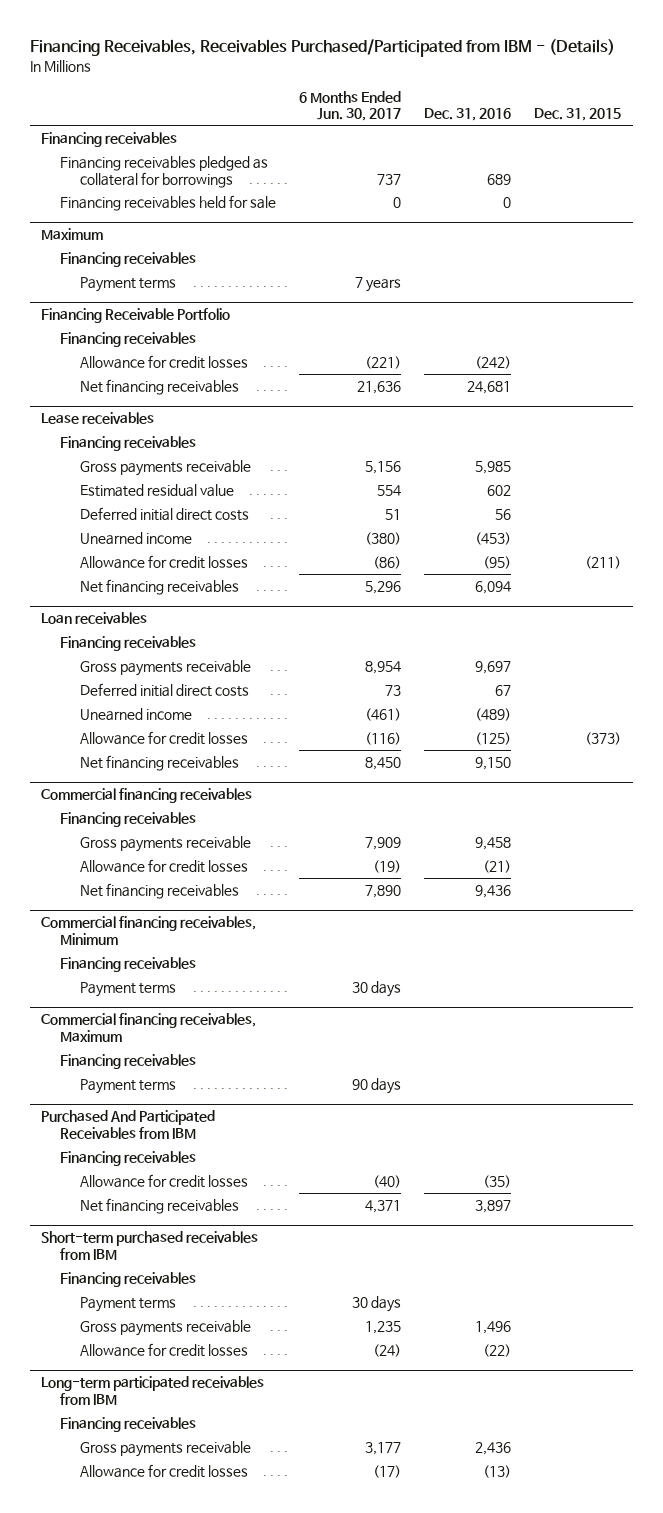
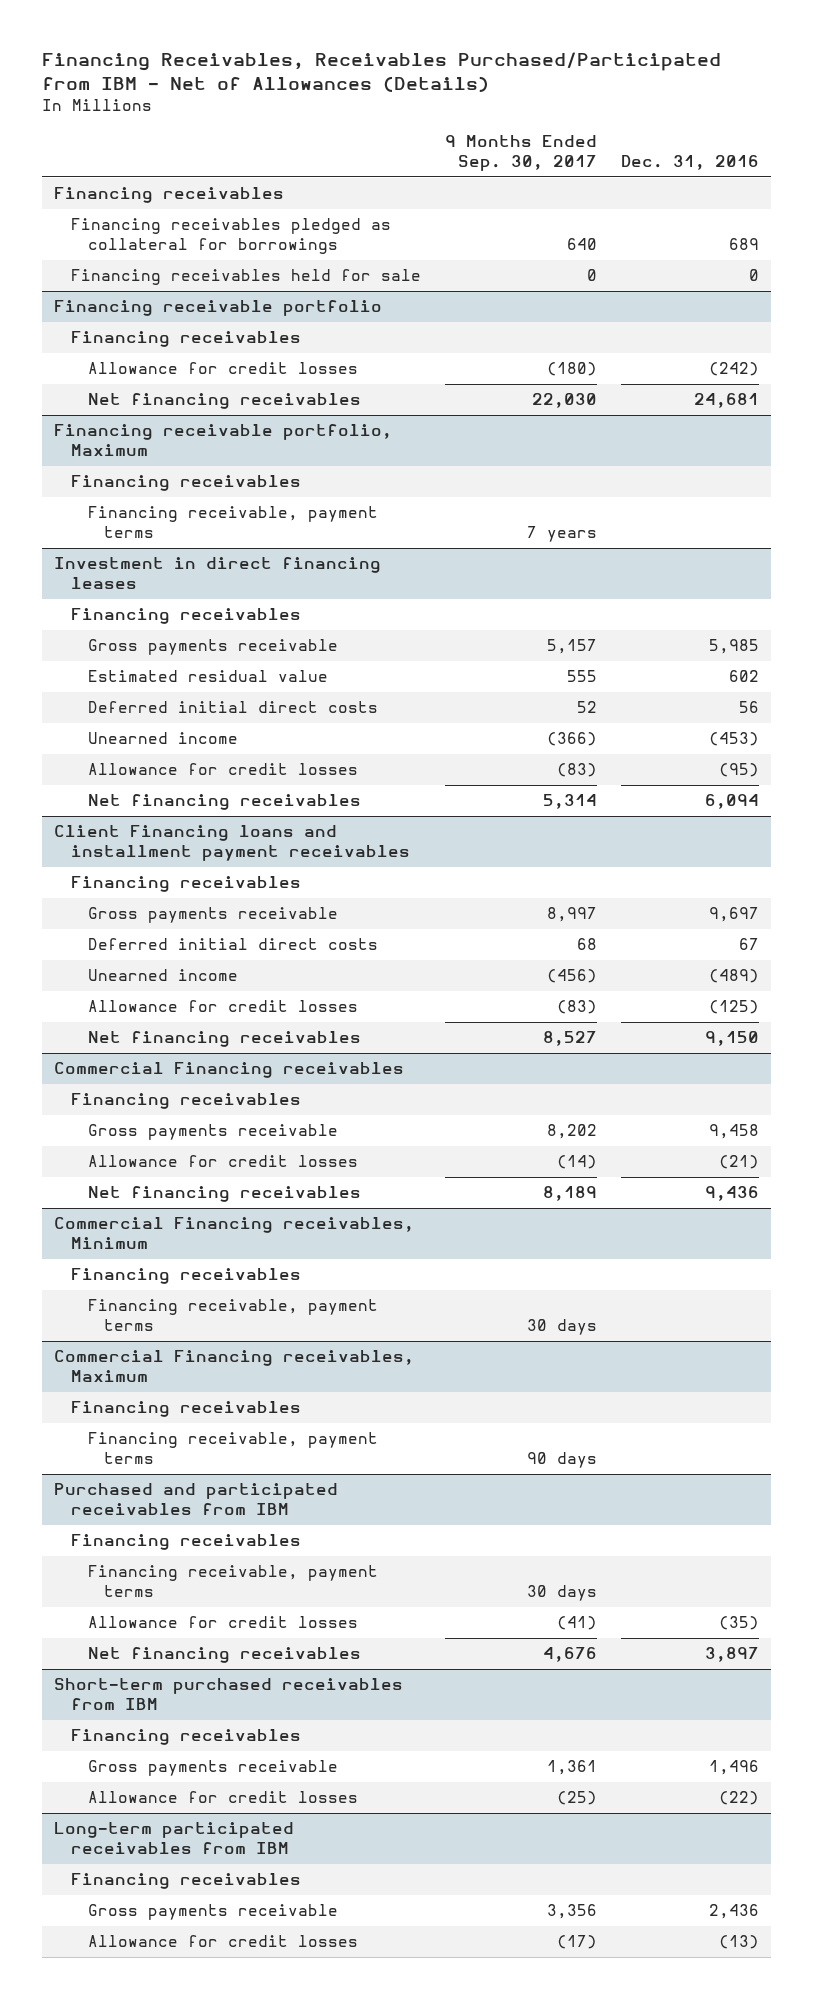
[29,38,615,57] Financing Receivables, Receivables Purchased/Participated from IBM - (Details) -> [42,52,722,93] Financing Receivables, Receivables Purchased/Participated from IBM - Net of Allowances (Details)
[299,90,402,122] 6 Months Ended Jun. 30, 2017 -> none
[534,108,622,122] Dec. 31, 2015 -> none
none -> [445,135,598,172] 9 Months Ended Sep. 30, 2017
[41,228,104,241] Maximum -> none
[60,251,197,267] Financing receivables -> none
[79,276,176,292] Payment terms -> none
[41,308,231,324] Financing Receivable Portfolio -> [54,300,383,317] Financing receivable portfolio
[41,412,155,425] Lease receivables -> none
none -> [54,424,393,457] Financing receivable portfolio, Maximum
none -> [87,506,378,539] Financing receivable, payment terms
none -> [54,557,382,590] Investment in direct financing leases
none -> [71,608,302,625] Financing receivables
[41,612,148,625] Loan receivables -> none
none -> [54,825,411,862] Client Financing loans and installment payment receivables
[41,788,253,804] Commercial financing receivables -> [54,1062,405,1079] Commercial Financing receivables
[41,916,257,946] Commercial financing receivables, Minimum -> [54,1217,415,1250] Commercial Financing receivables, Minimum
[79,981,176,997] Payment terms -> [87,1299,378,1332] Financing receivable, payment terms
[41,1013,257,1043] Commercial financing receivables, Maximum -> [54,1350,415,1383] Commercial Financing receivables, Maximum
[79,1078,176,1094] Payment terms -> [87,1432,378,1465] Financing receivable, payment terms
[41,1110,216,1140] Purchased And Participated Receivables from IBM -> [54,1483,339,1516] Purchased and participated receivables from IBM
none -> [87,1565,378,1598] Financing receivable, payment terms
[79,1296,176,1312] Payment terms -> none

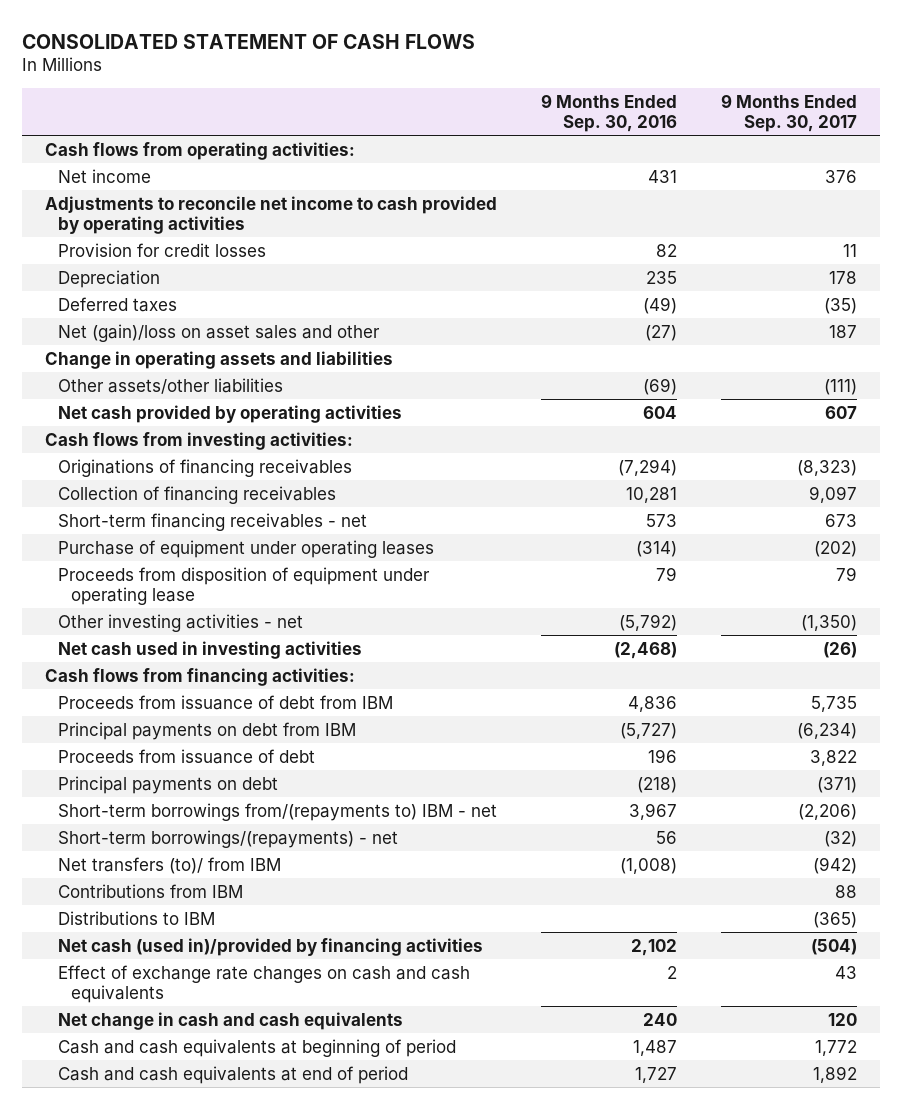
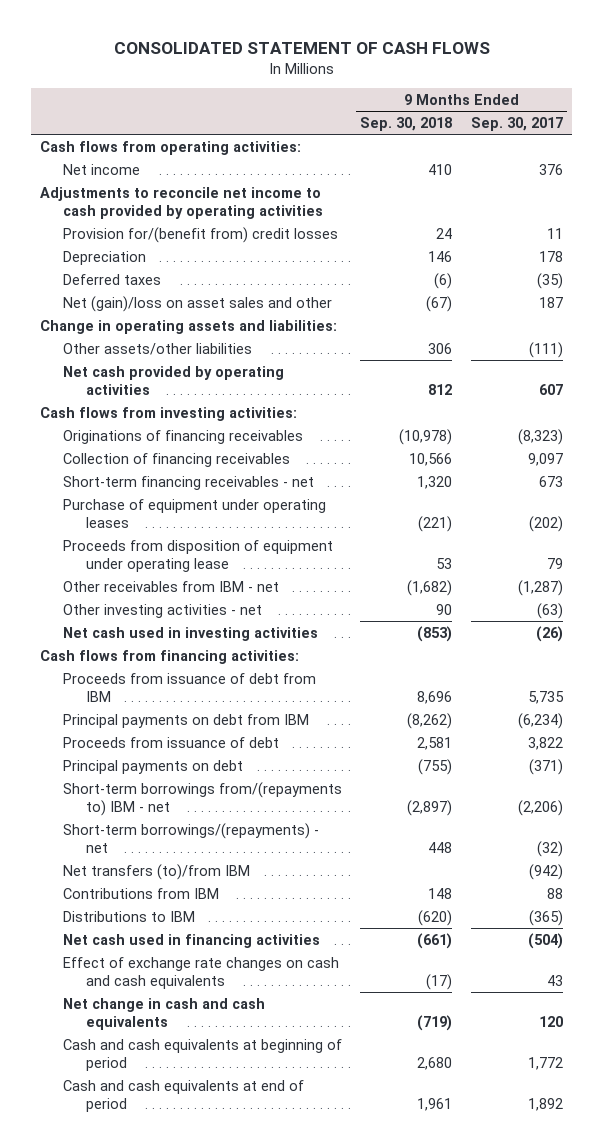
[541,93,678,132] 9 Months Ended Sep. 30, 2016 -> none
none -> [360,116,453,131] Sep. 30, 2018
[57,242,266,257] Provision for credit losses -> [62,226,338,243] Provision for/(benefit from) credit losses
[44,350,393,369] Change in operating assets and liabilities -> [40,319,338,334] Change in operating assets and liabilities:
none -> [62,580,279,592] Other receivables from IBM - net
[801,614,858,631] (1,350) -> [536,602,563,619] (63)
[57,856,281,874] Net transfers (to)/ from IBM -> [62,863,250,880] Net transfers (to)/from IBM
[57,937,483,956] Net cash (used in)/provided by financing activities -> [62,933,320,948] Net cash used in financing activities

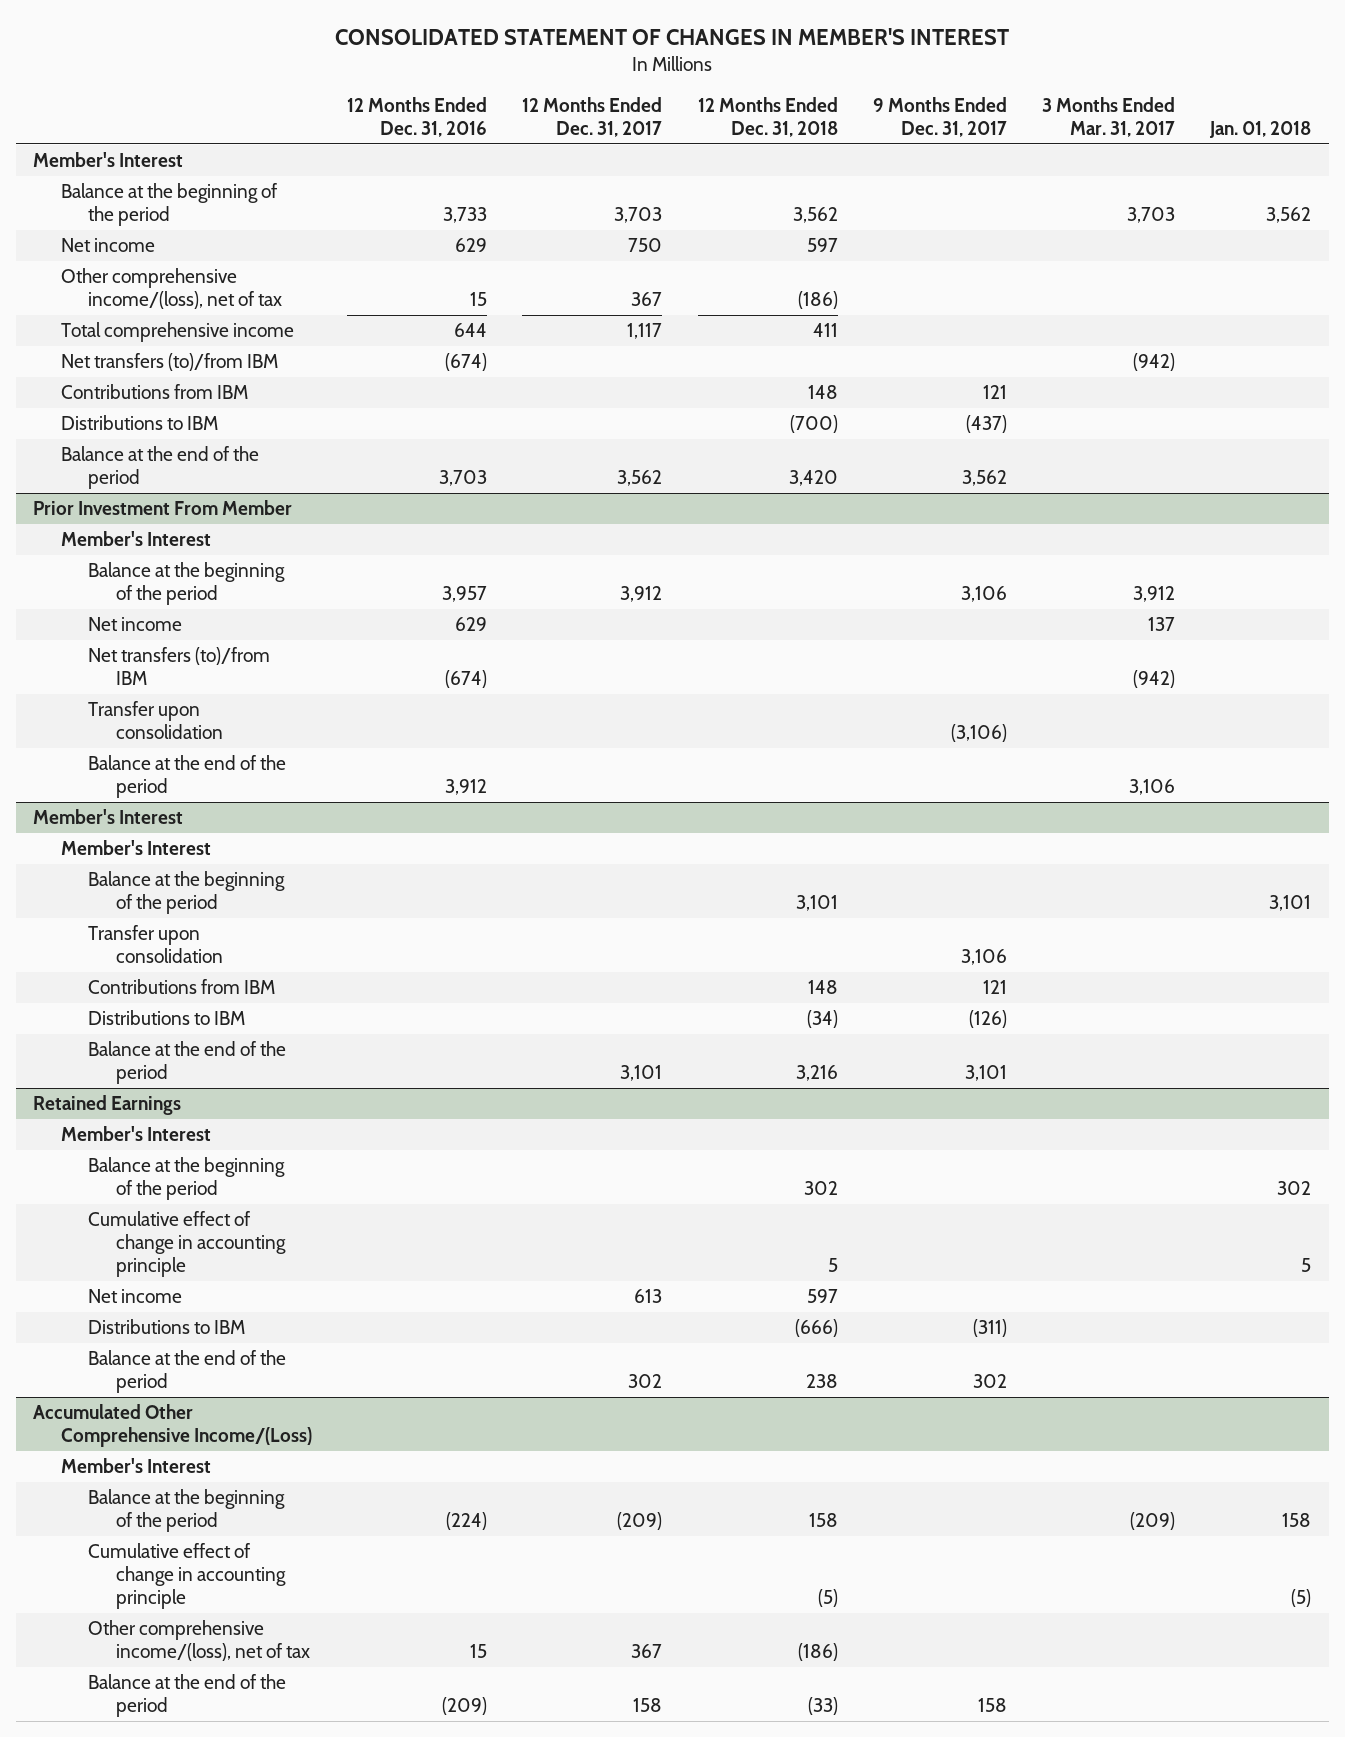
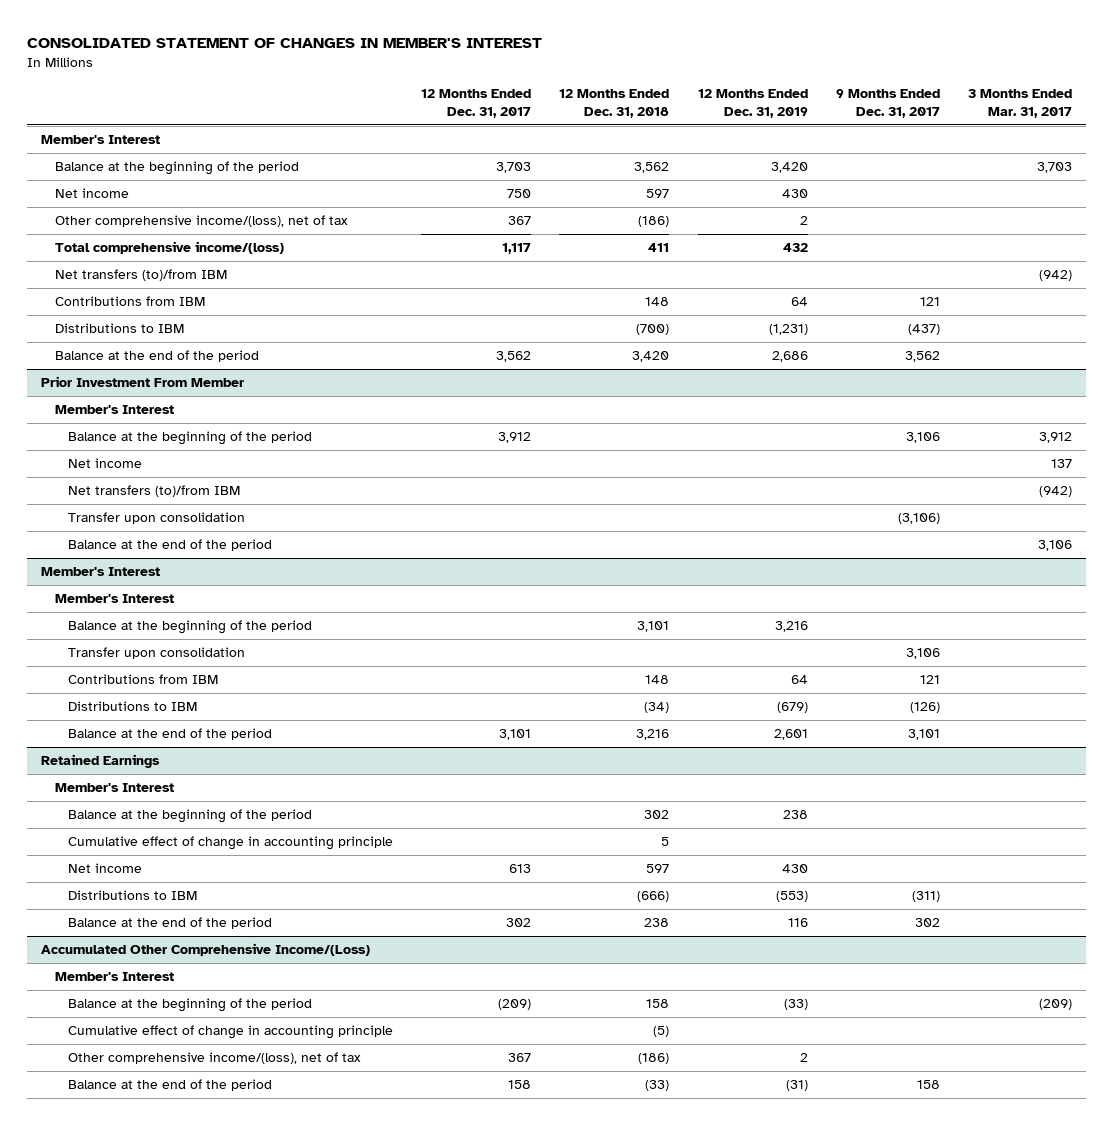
[347,96,488,137] 12 Months Ended Dec. 31, 2016 -> none
[1209,120,1312,138] Jan. 01, 2018 -> none
none -> [697,89,808,118] 12 Months Ended Dec. 31, 2019
[60,321,294,342] Total comprehensive income -> [54,241,284,255] Total comprehensive income/(loss)

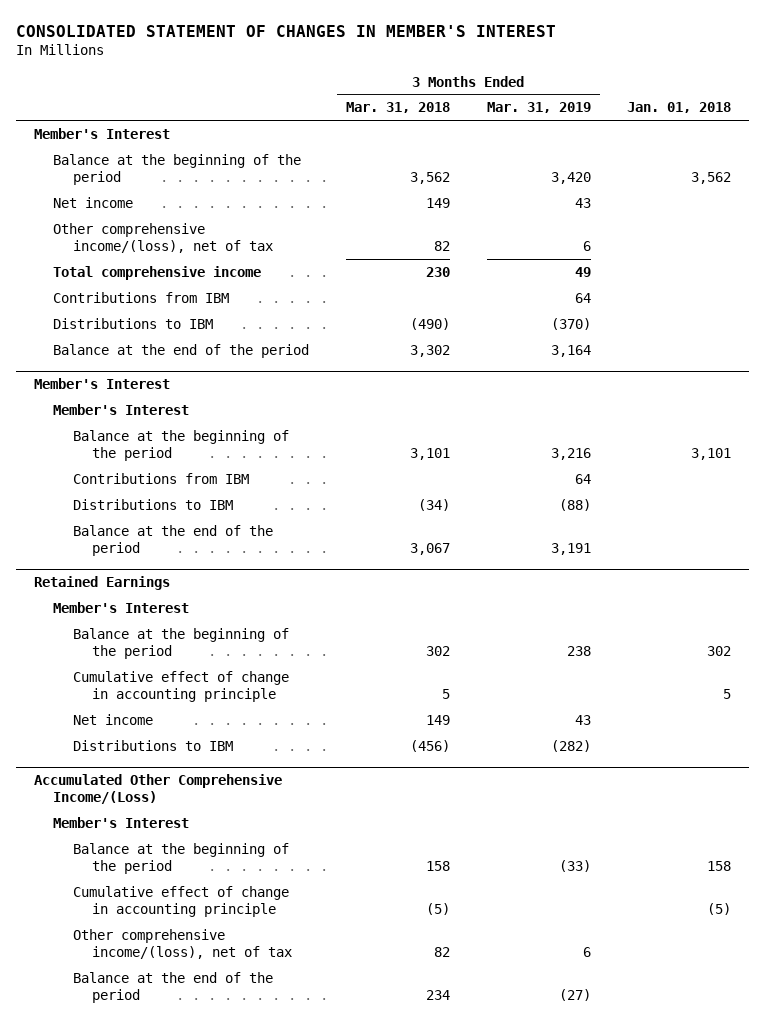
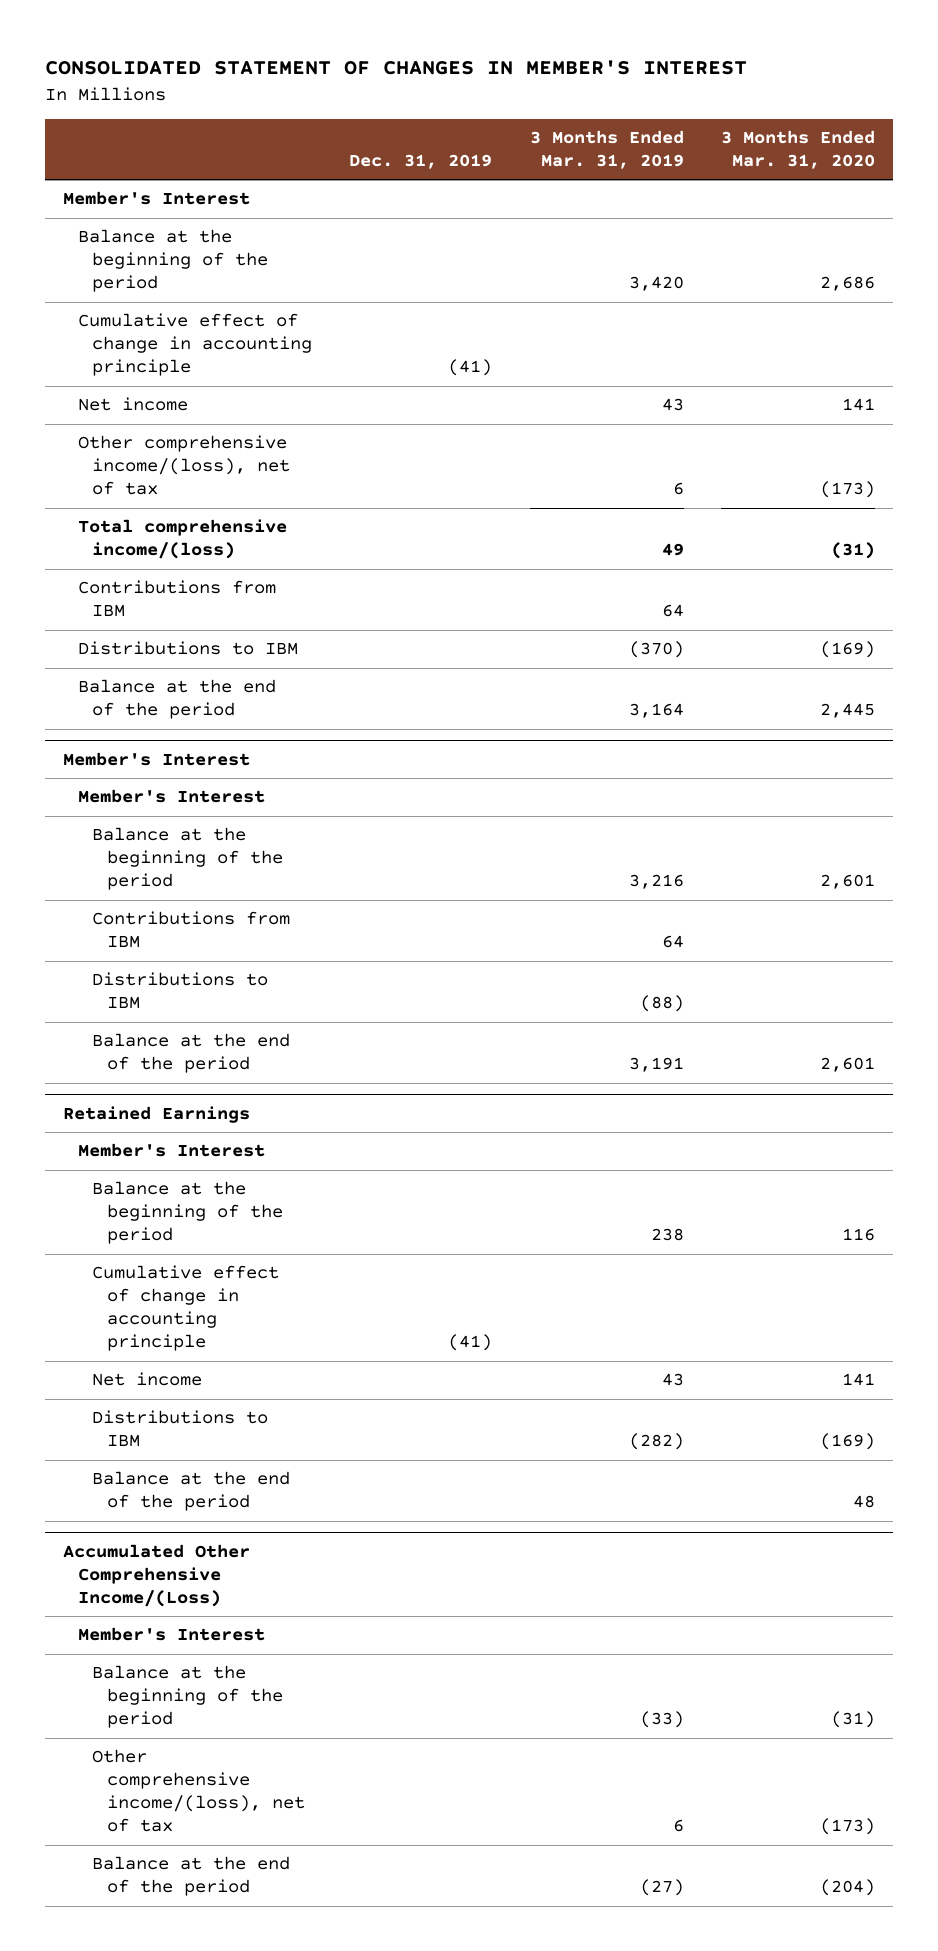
[346,102,451,114] Mar. 31, 2018 -> none
[627,102,732,114] Jan. 01, 2018 -> none
none -> [349,154,493,170] Dec. 31, 2019
none -> [720,130,875,170] 3 Months Ended Mar. 31, 2020
none -> [77,313,313,377] Cumulative effect of change in accounting principle
[53,265,262,280] Total comprehensive income -> [77,519,287,560] Total comprehensive income/(loss)
none -> [92,1471,291,1512] Balance at the end of the period
[72,885,289,917] Cumulative effect of change in accounting principle -> none

